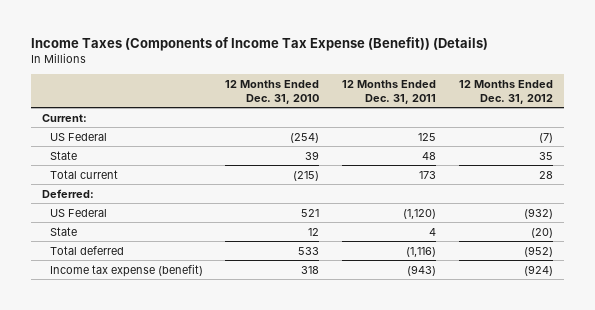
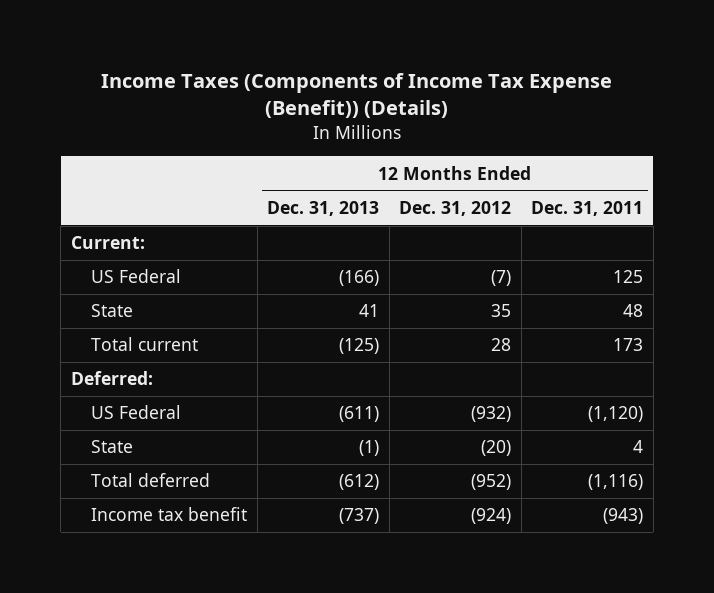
[225,79,320,104] 12 Months Ended Dec. 31, 2010 -> none
none -> [267,201,380,217] Dec. 31, 2013
[49,263,203,277] Income tax expense (benefit) -> [91,507,248,522] Income tax benefit

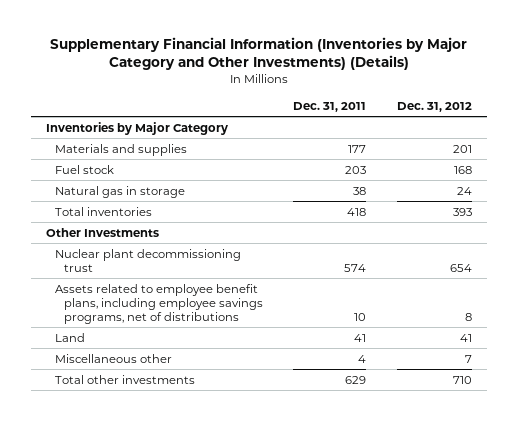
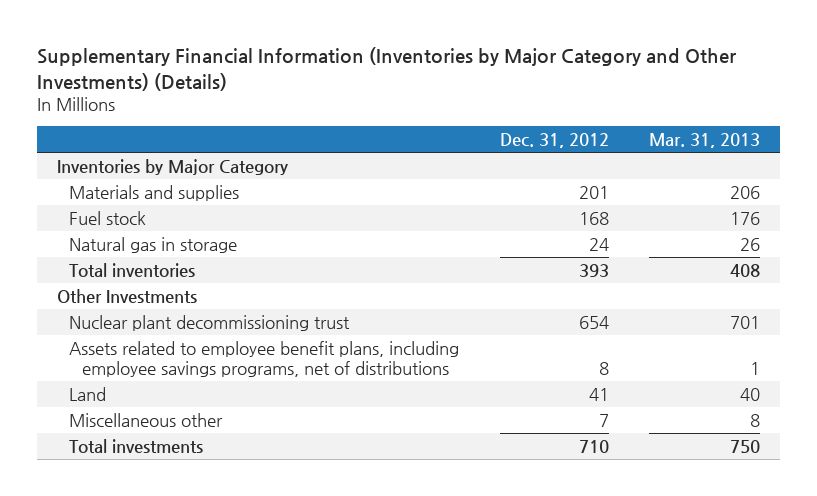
[293,101,367,112] Dec. 31, 2011 -> none
none -> [649,132,761,148] Mar. 31, 2013
[55,374,196,384] Total other investments -> [69,438,204,453] Total investments

